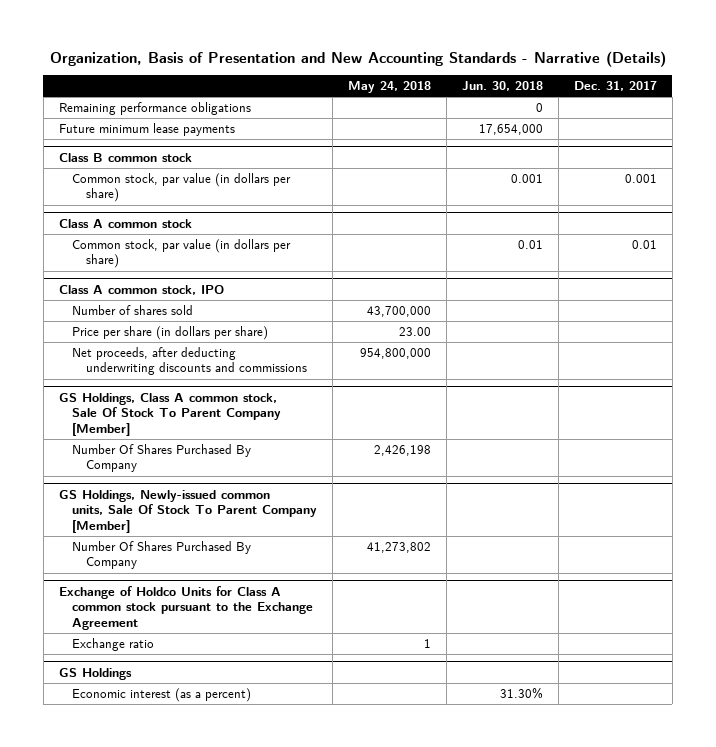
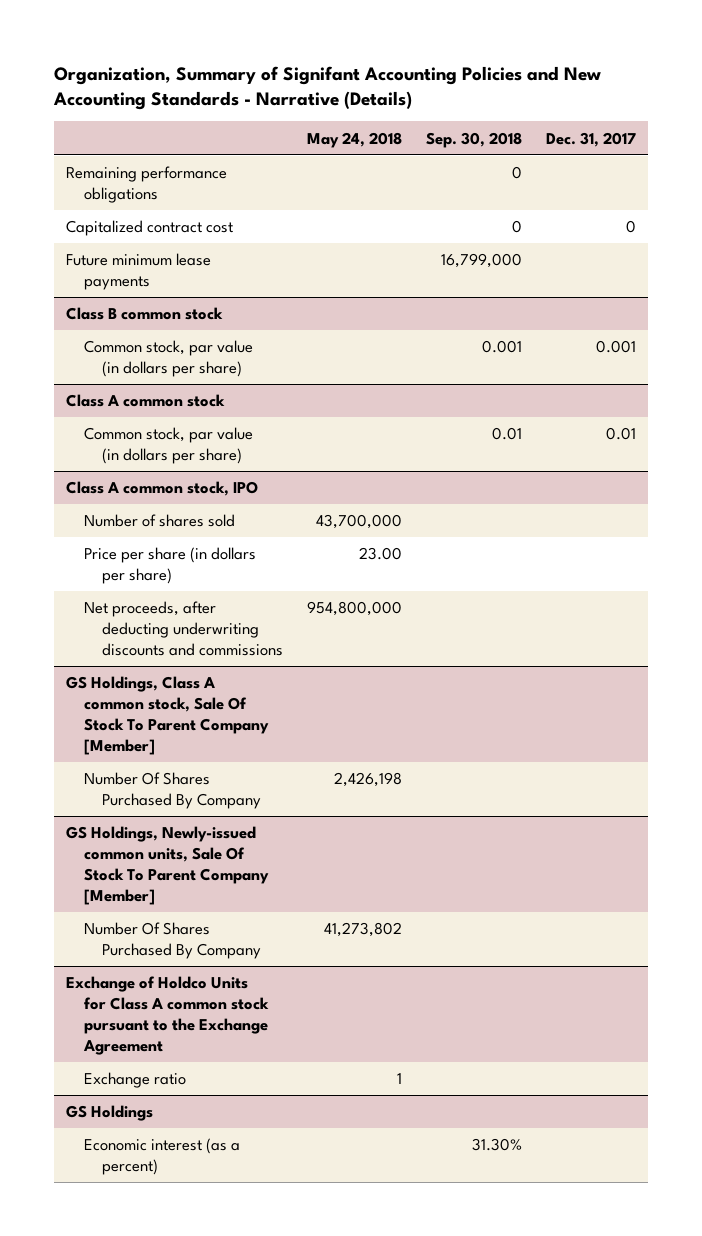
[49,50,666,67] Organization, Basis of Presentation and New Accounting Standards - Narrative (Details) -> [53,65,602,111] Organization, Summary of Signifant Accounting Policies and New Accounting Standards - Narrative (Details)
[462,81,544,92] Jun. 30, 2018 -> none
none -> [425,131,522,148] Sep. 30, 2018
none -> [66,220,234,237] Capitalized contract cost

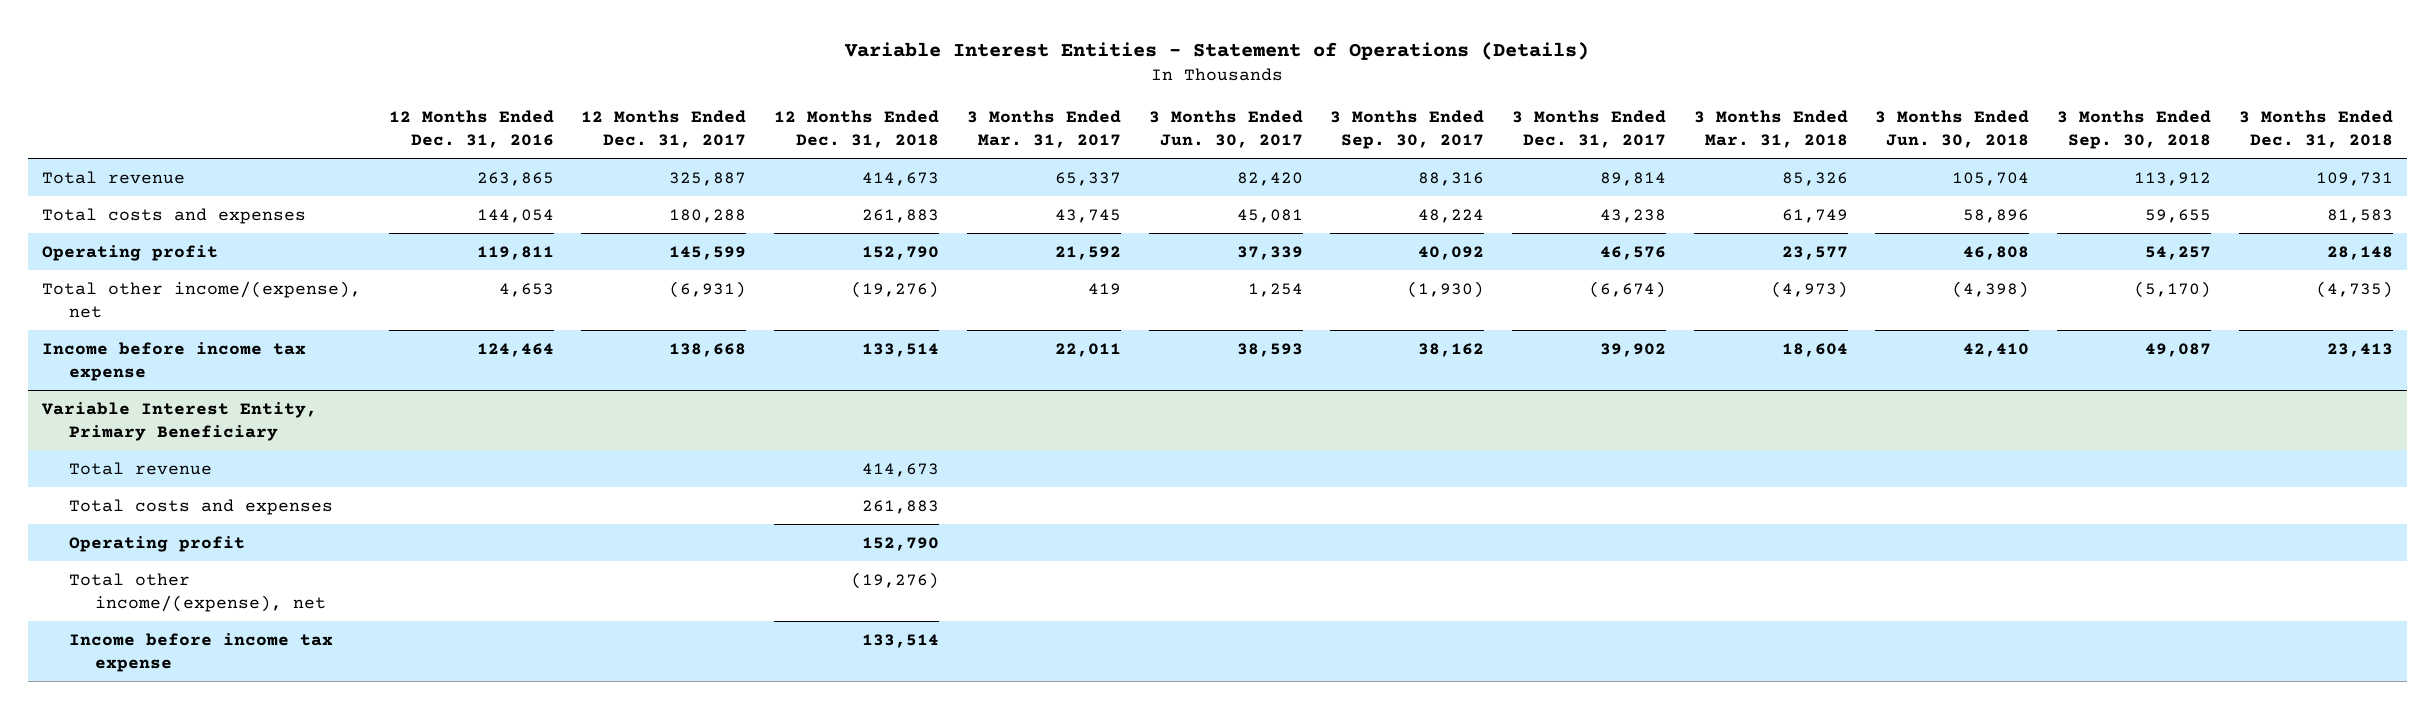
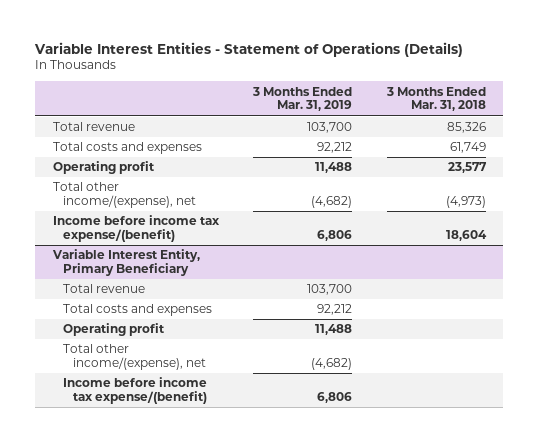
[388,109,554,149] 12 Months Ended Dec. 31, 2016 -> none
[581,109,747,149] 12 Months Ended Dec. 31, 2017 -> none
[774,109,940,149] 12 Months Ended Dec. 31, 2018 -> none
[966,109,1121,149] 3 Months Ended Mar. 31, 2017 -> none
[1148,109,1303,149] 3 Months Ended Jun. 30, 2017 -> none
[1330,109,1485,150] 3 Months Ended Sep. 30, 2017 -> none
[1511,109,1666,149] 3 Months Ended Dec. 31, 2017 -> none
[1875,109,2030,149] 3 Months Ended Jun. 30, 2018 -> none
[2057,109,2212,150] 3 Months Ended Sep. 30, 2018 -> none
[2238,109,2393,149] 3 Months Ended Dec. 31, 2018 -> none
none -> [252,86,353,112] 3 Months Ended Mar. 31, 2019
[41,341,306,382] Income before income tax expense -> [52,215,220,243] Income before income tax expense/(benefit)
[68,632,333,673] Income before income tax expense -> [62,377,207,405] Income before income tax expense/(benefit)

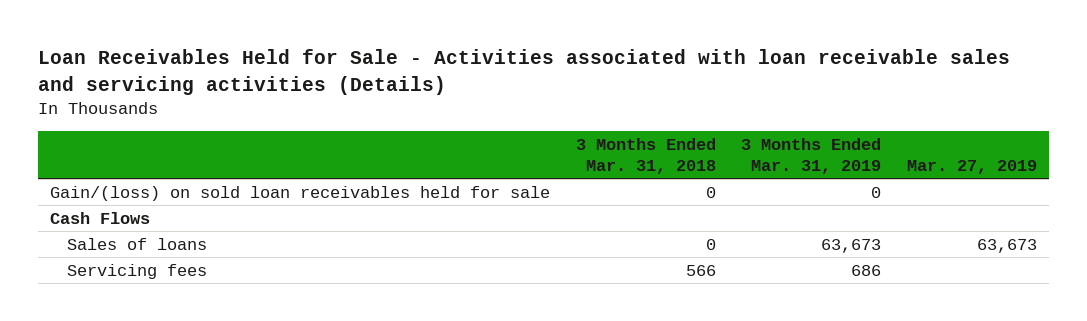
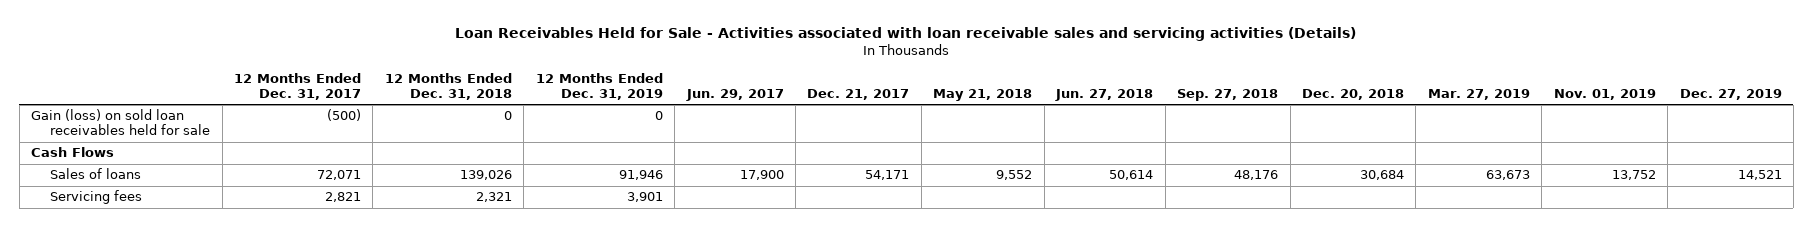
[575,137,716,175] 3 Months Ended Mar. 31, 2018 -> none
[741,137,882,175] 3 Months Ended Mar. 31, 2019 -> none
none -> [234,72,362,100] 12 Months Ended Dec. 31, 2017
none -> [384,72,512,100] 12 Months Ended Dec. 31, 2018
none -> [535,72,663,100] 12 Months Ended Dec. 31, 2019
none -> [685,88,784,101] Jun. 29, 2017
none -> [807,88,910,100] Dec. 21, 2017
none -> [933,88,1033,101] May 21, 2018
none -> [1055,88,1154,101] Jun. 27, 2018
none -> [1177,88,1279,101] Sep. 27, 2018
none -> [1301,88,1404,100] Dec. 20, 2018
none -> [1553,88,1656,100] Nov. 01, 2019
none -> [1679,88,1782,100] Dec. 27, 2019
[50,185,551,201] Gain/(loss) on sold loan receivables held for sale -> [31,109,211,136] Gain (loss) on sold loan receivables held for sale

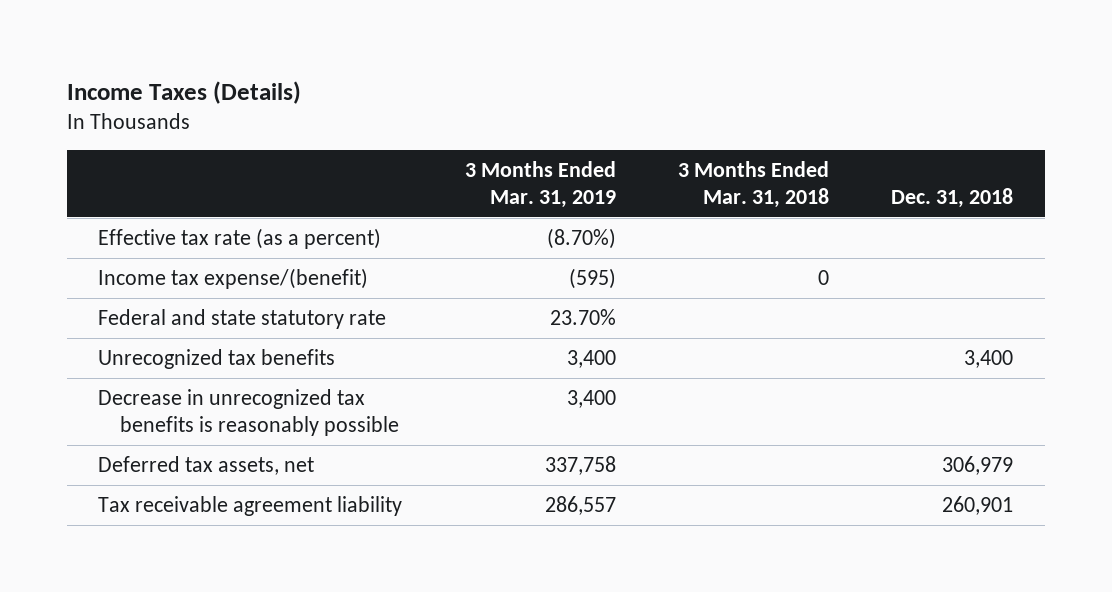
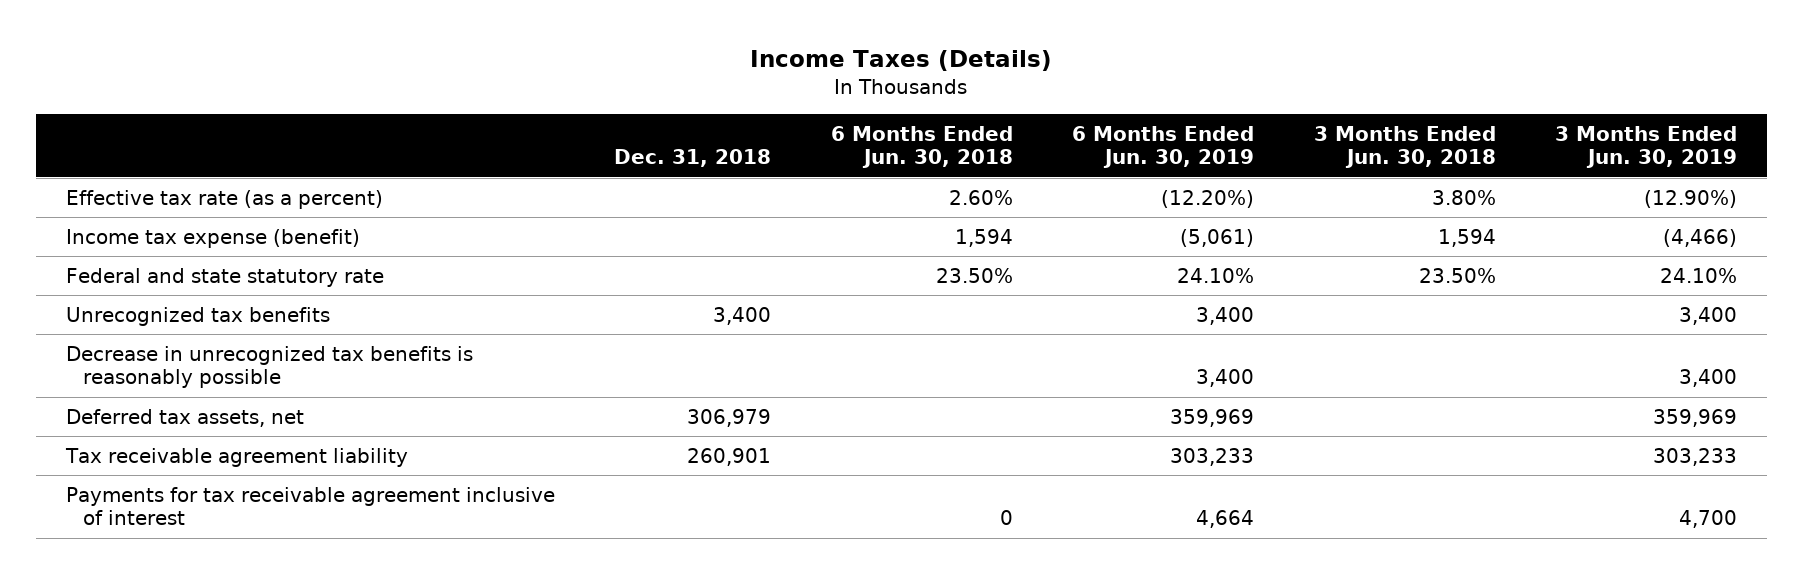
[464,161,616,208] 3 Months Ended Mar. 31, 2019 -> none
[678,161,830,208] 3 Months Ended Mar. 31, 2018 -> none
none -> [830,126,1013,169] 6 Months Ended Jun. 30, 2018
none -> [1072,126,1255,169] 6 Months Ended Jun. 30, 2019
none -> [1313,126,1496,169] 3 Months Ended Jun. 30, 2018
none -> [1555,126,1738,169] 3 Months Ended Jun. 30, 2019
[98,267,369,289] Income tax expense/(benefit) -> [65,228,360,248] Income tax expense (benefit)
none -> [65,486,555,526] Payments for tax receivable agreement inclusive of interest

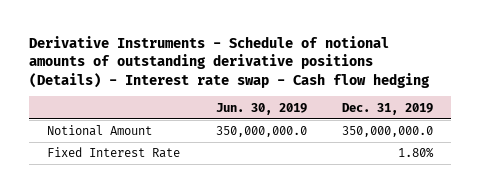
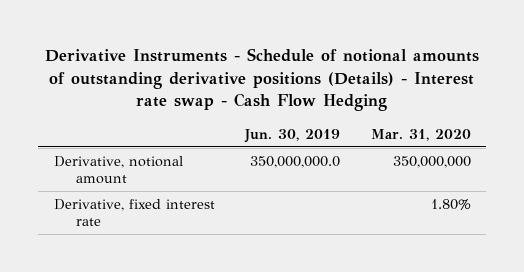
[29,35,431,88] Derivative Instruments - Schedule of notional amounts of outstanding derivative positions (Details) - Interest rate swap - Cash flow hedging -> [45,48,480,112] Derivative Instruments - Schedule of notional amounts of outstanding derivative positions (Details) - Interest rate swap - Cash Flow Hedging
[342,102,434,115] Dec. 31, 2019 -> none
none -> [370,128,471,141] Mar. 31, 2020
[46,125,152,137] Notional Amount -> [53,156,183,184] Derivative, notional amount
[46,147,180,159] Fixed Interest Rate -> [53,199,215,226] Derivative, fixed interest rate

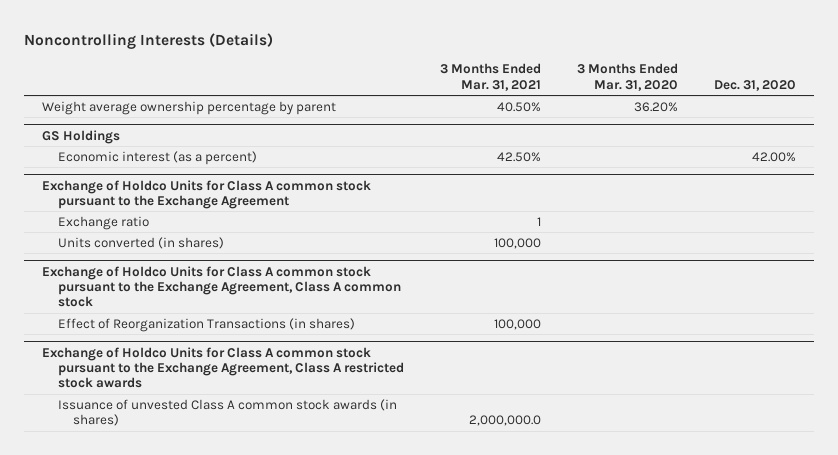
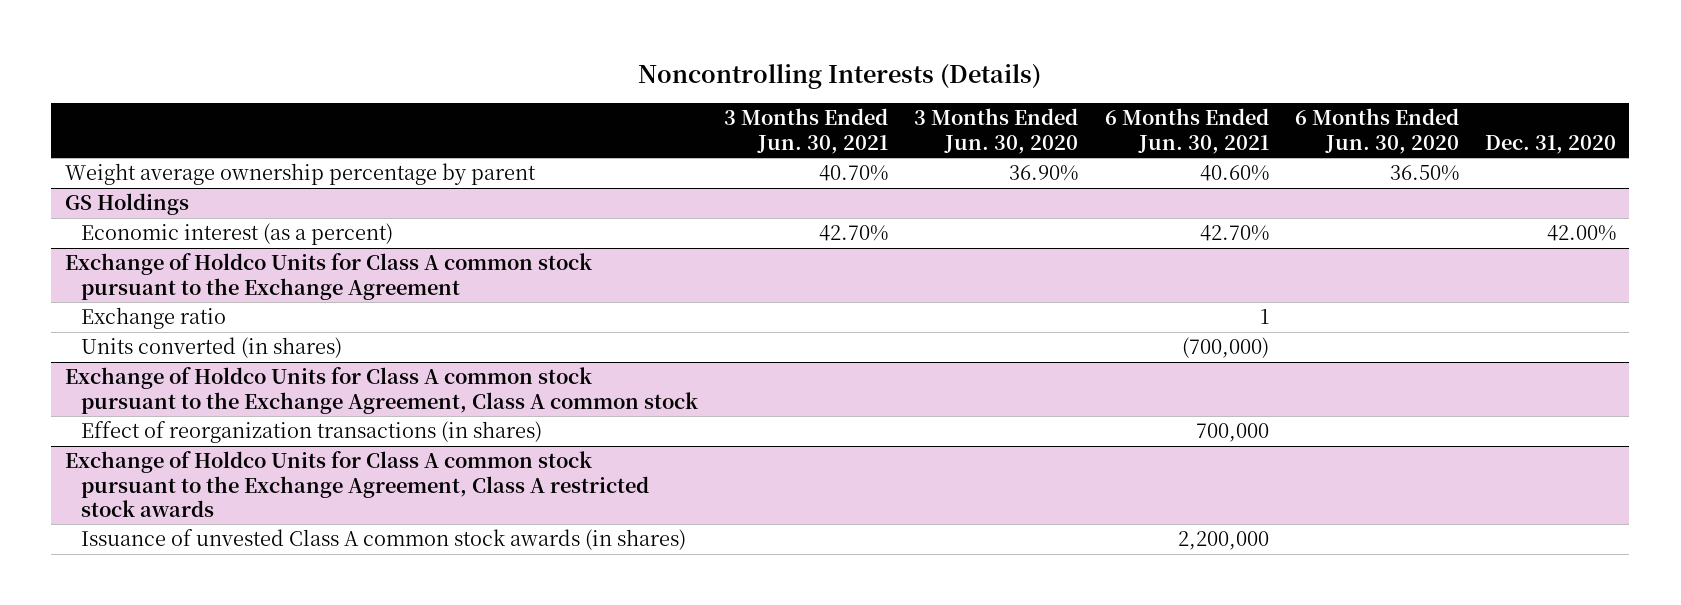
[439,63,541,91] 3 Months Ended Mar. 31, 2021 -> none
[576,63,678,91] 3 Months Ended Mar. 31, 2020 -> none
none -> [723,108,888,154] 3 Months Ended Jun. 30, 2021
none -> [914,108,1079,154] 3 Months Ended Jun. 30, 2020
none -> [1104,108,1269,154] 6 Months Ended Jun. 30, 2021
none -> [1294,108,1459,154] 6 Months Ended Jun. 30, 2020
[57,317,355,332] Effect of Reorganization Transactions (in shares) -> [80,421,542,444] Effect of reorganization transactions (in shares)

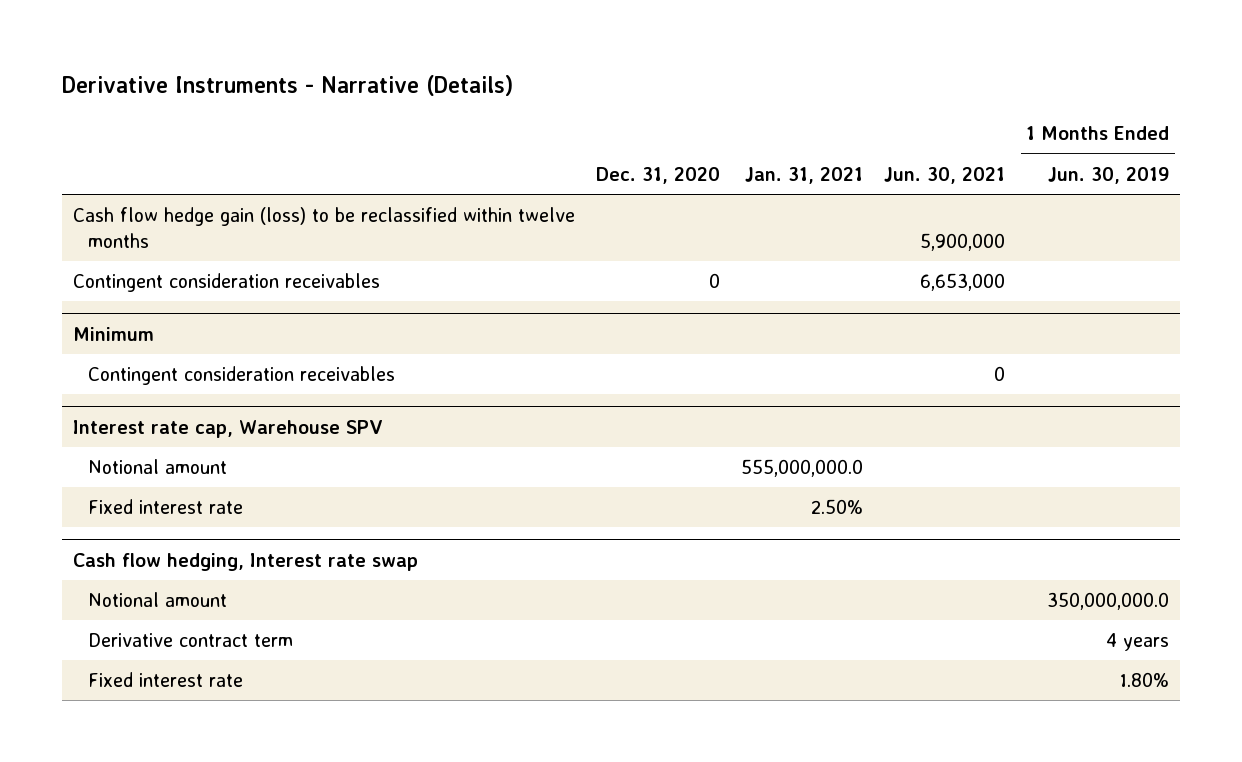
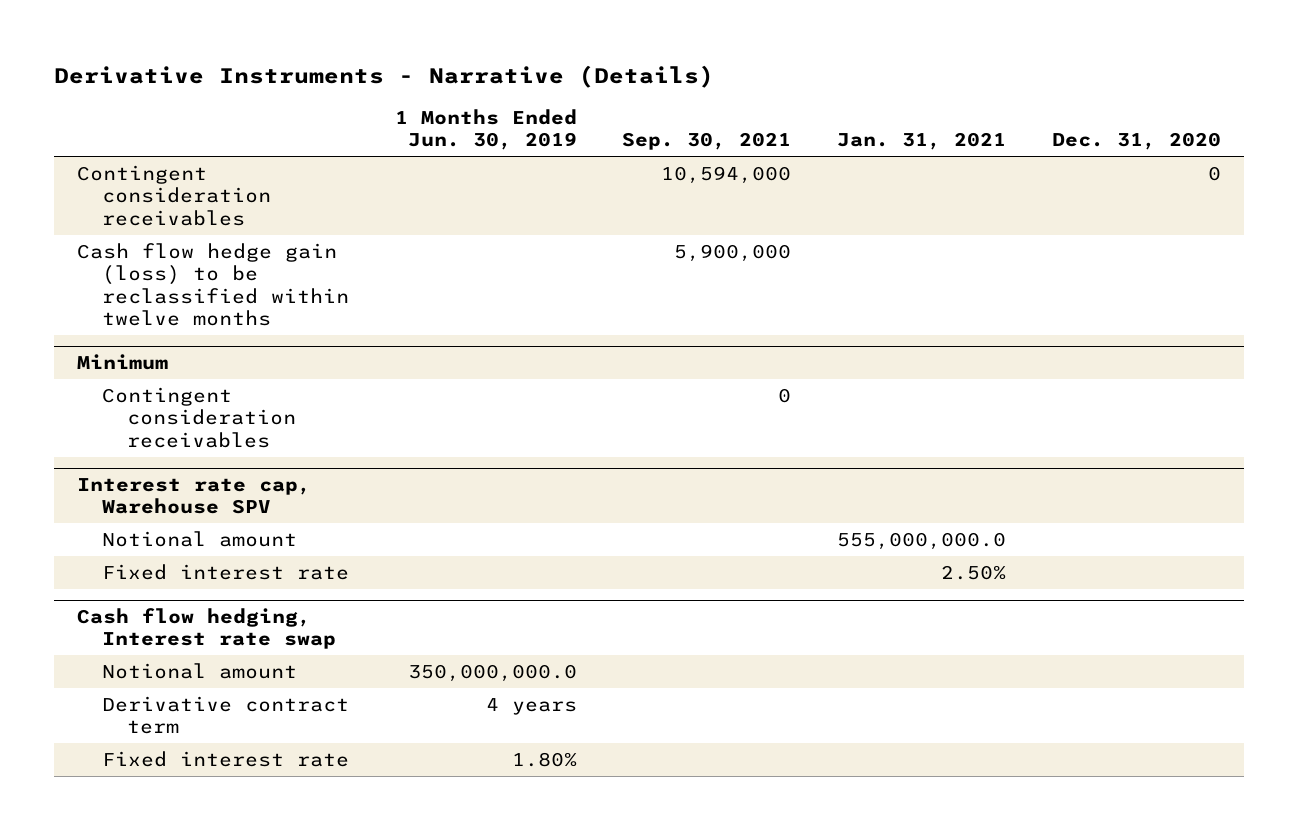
[884,166,1006,184] Jun. 30, 2021 -> none
none -> [622,132,792,151] Sep. 30, 2021
[72,207,575,249] Cash flow hedge gain (loss) to be reclassified within twelve months -> [76,242,349,327] Cash flow hedge gain (loss) to be reclassified within twelve months

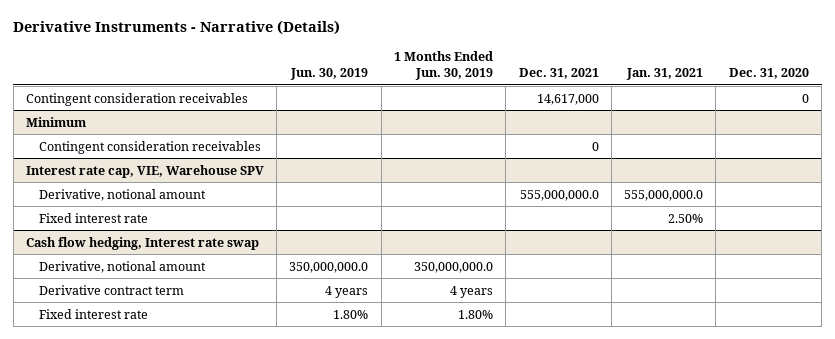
[622,132,792,151] Sep. 30, 2021 -> none
none -> [290,68,369,81] Jun. 30, 2019
none -> [518,68,599,80] Dec. 31, 2021
[76,242,349,327] Cash flow hedge gain (loss) to be reclassified within twelve months -> none
[76,477,311,515] Interest rate cap, Warehouse SPV -> [25,164,264,178] Interest rate cap, VIE, Warehouse SPV
[101,530,297,547] Notional amount -> [38,188,206,201] Derivative, notional amount
[101,662,297,679] Notional amount -> [38,260,206,273] Derivative, notional amount

